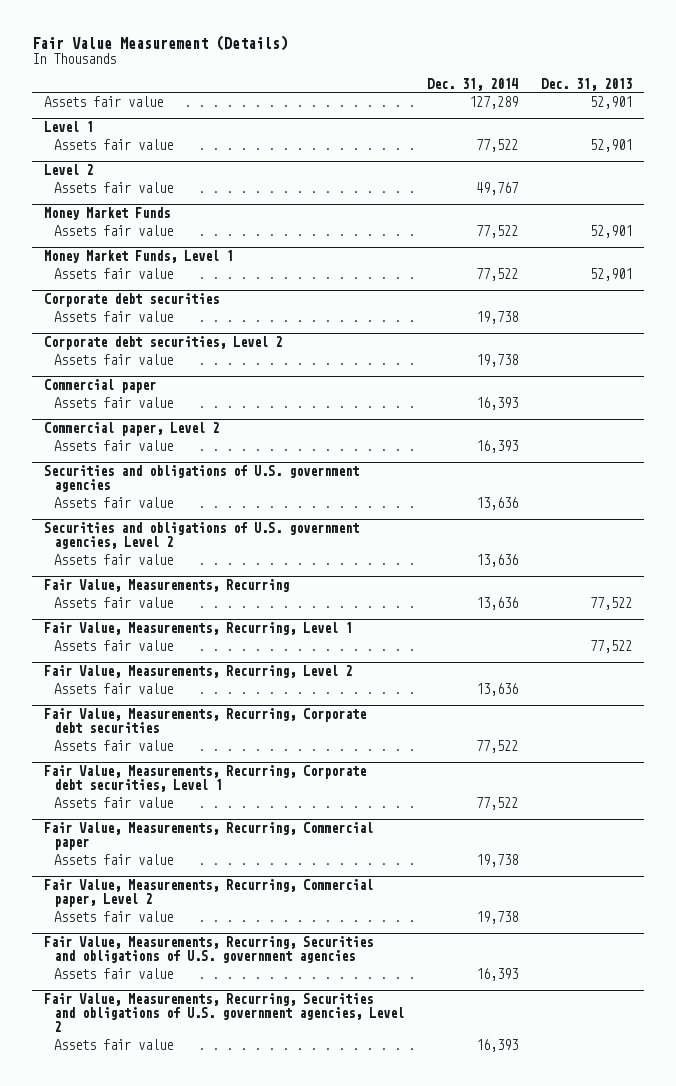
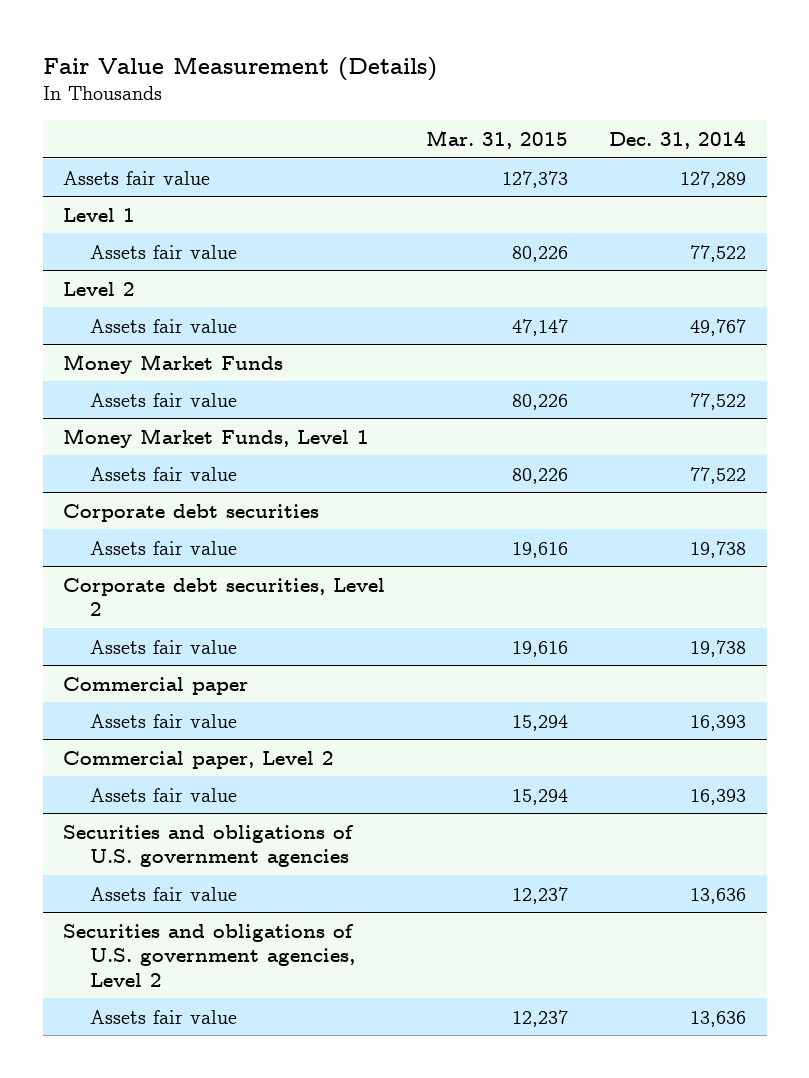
[541,77,633,91] Dec. 31, 2013 -> none
none -> [426,129,569,149] Mar. 31, 2015
[44,578,290,592] Fair Value, Measurements, Recurring -> none
[53,596,173,608] Assets fair value -> none
[44,621,353,635] Fair Value, Measurements, Recurring, Level 1 -> none
[53,639,173,651] Assets fair value -> none
[44,664,353,678] Fair Value, Measurements, Recurring, Level 2 -> none
[53,682,173,694] Assets fair value -> none
[44,707,367,733] Fair Value, Measurements, Recurring, Corporate debt securities -> none
[53,739,173,751] Assets fair value -> none
[44,764,367,792] Fair Value, Measurements, Recurring, Corporate debt securities, Level 1 -> none
[53,796,173,808] Assets fair value -> none
[44,821,374,850] Fair Value, Measurements, Recurring, Commercial paper -> none
[53,853,173,865] Assets fair value -> none
[44,878,374,907] Fair Value, Measurements, Recurring, Commercial paper, Level 2 -> none
[53,910,173,922] Assets fair value -> none
[44,935,374,963] Fair Value, Measurements, Recurring, Securities and obligations of U.S. government agencies -> none
[53,967,173,979] Assets fair value -> none
[44,992,404,1032] Fair Value, Measurements, Recurring, Securities and obligations of U.S. government agencies, Level 2 -> none
[53,1038,173,1050] Assets fair value -> none

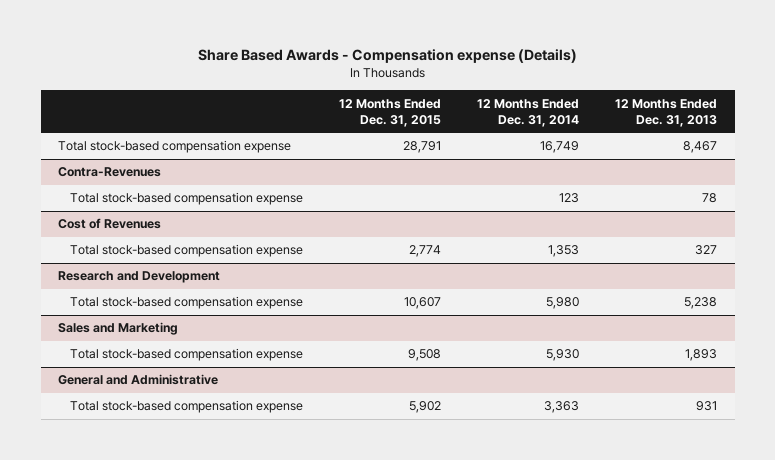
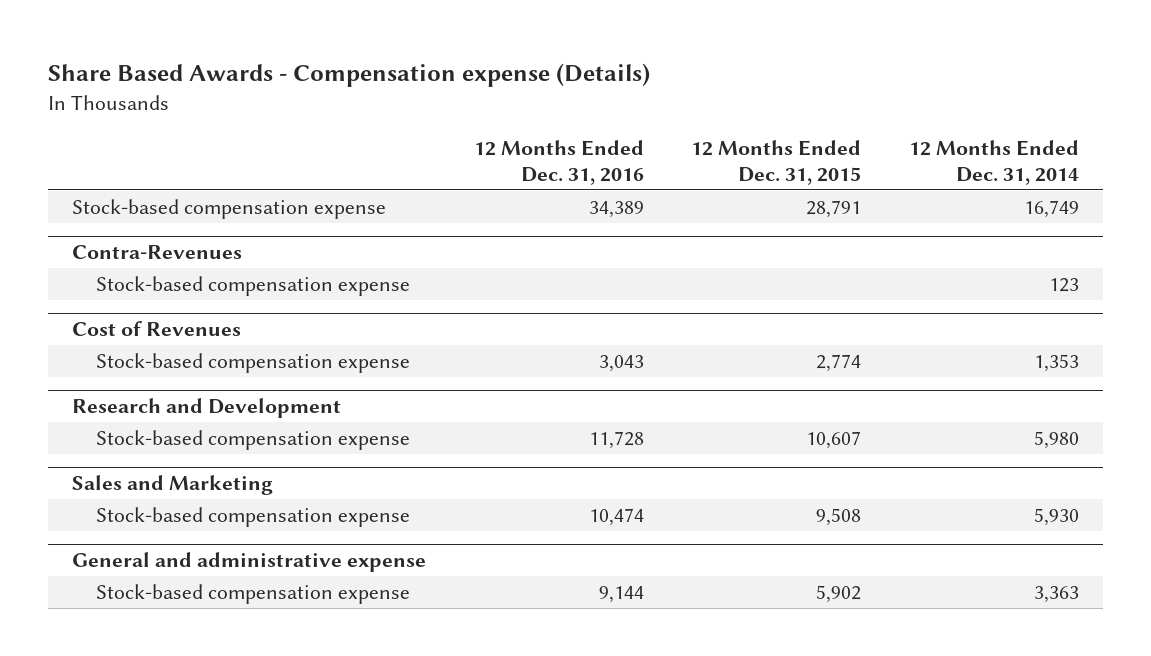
[614,98,717,127] 12 Months Ended Dec. 31, 2013 -> none
none -> [473,139,644,185] 12 Months Ended Dec. 31, 2016
[58,140,292,154] Total stock-based compensation expense -> [72,198,387,219] Stock-based compensation expense
[69,192,303,206] Total stock-based compensation expense -> [95,275,410,296] Stock-based compensation expense
[69,244,303,258] Total stock-based compensation expense -> [95,352,410,373] Stock-based compensation expense
[69,296,303,310] Total stock-based compensation expense -> [95,429,410,450] Stock-based compensation expense
[69,348,303,362] Total stock-based compensation expense -> [95,506,410,527] Stock-based compensation expense
[58,374,219,386] General and Administrative -> [72,552,427,573] General and administrative expense
[69,400,303,414] Total stock-based compensation expense -> [95,583,410,604] Stock-based compensation expense

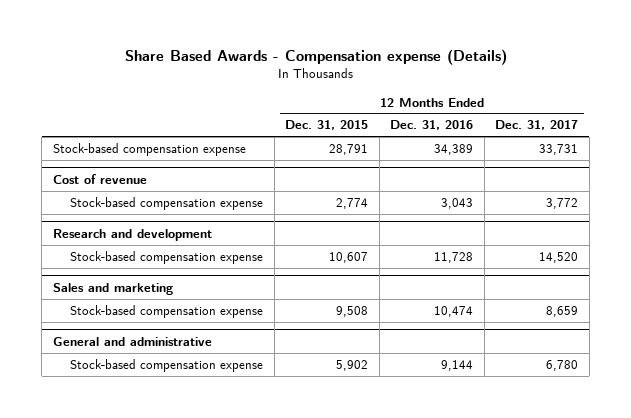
[909,139,1080,185] 12 Months Ended Dec. 31, 2014 -> none
none -> [495,120,579,131] Dec. 31, 2017
[72,245,243,260] Contra-Revenues -> none
[95,275,410,296] Stock-based compensation expense -> none
[72,321,242,337] Cost of Revenues -> [52,173,147,184] Cost of revenue
[72,398,342,419] Research and Development -> [52,228,212,241] Research and development
[72,475,274,496] Sales and Marketing -> [52,282,173,295] Sales and marketing
[72,552,427,573] General and administrative expense -> [52,336,212,346] General and administrative

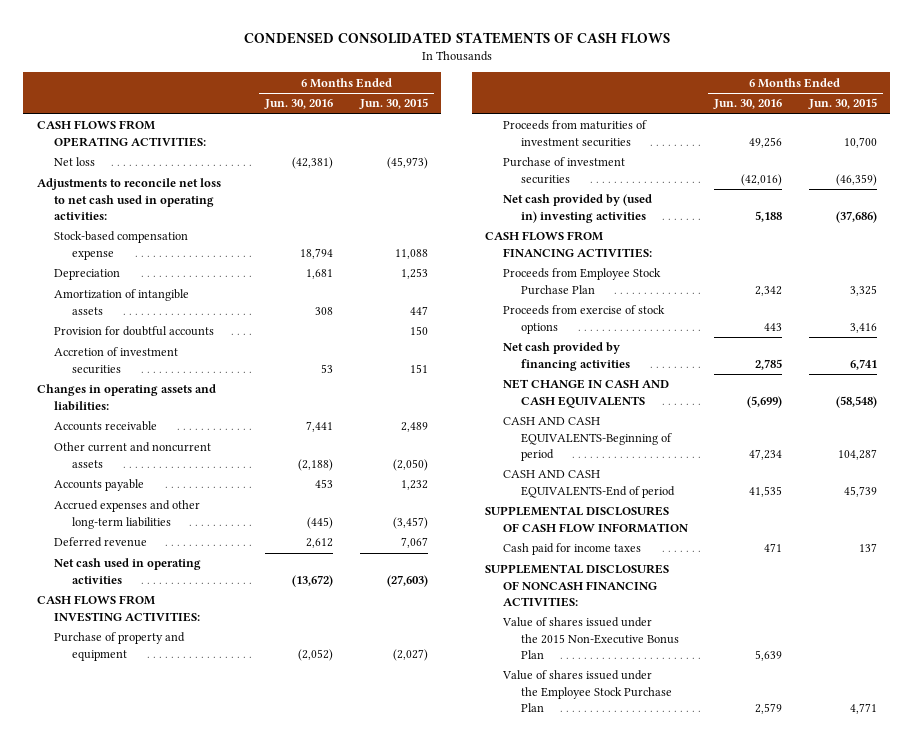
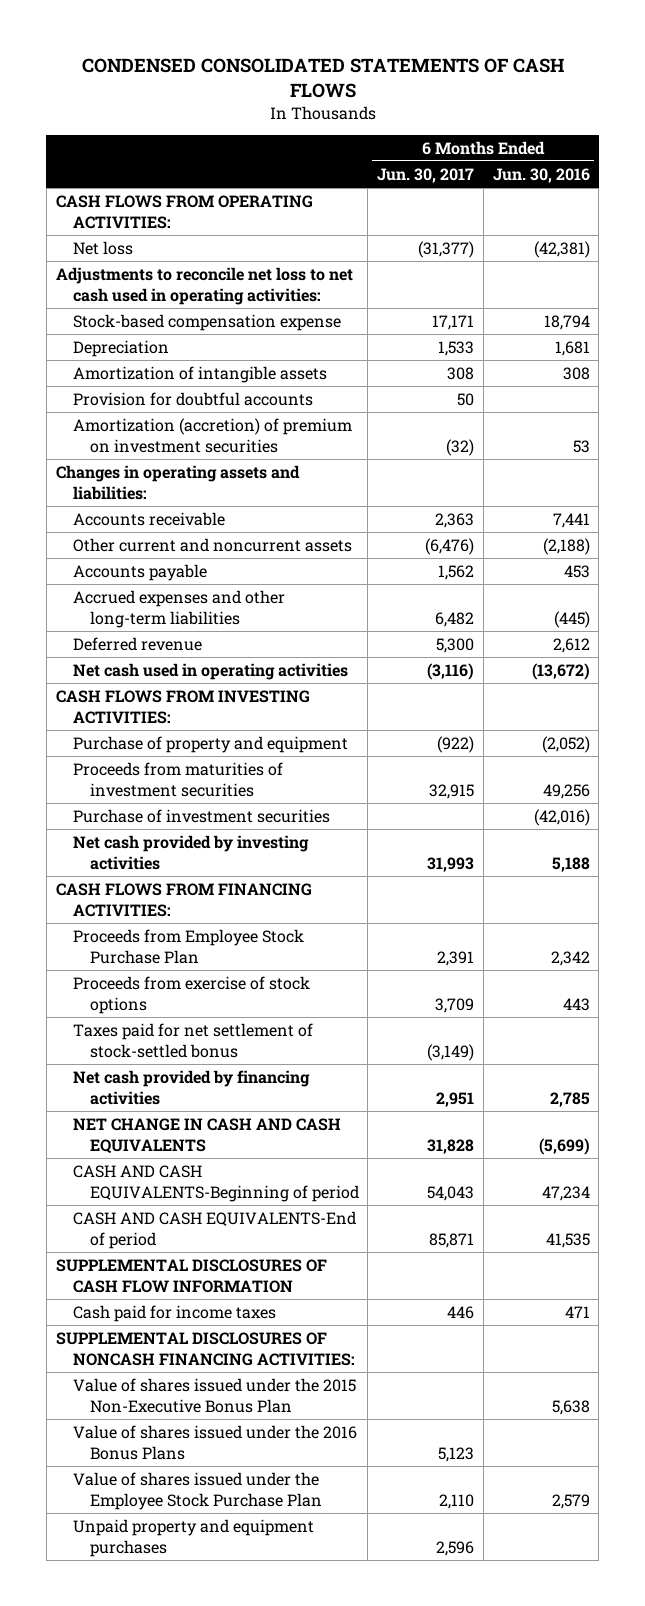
[358,98,428,110] Jun. 30, 2015 -> none
none -> [377,167,475,183] Jun. 30, 2017
[54,347,179,374] Accretion of investment securities -> [72,417,352,453] Amortization (accretion) of premium on investment securities
[502,194,652,223] Net cash provided by (used in) investing activities -> [72,834,309,870] Net cash provided by investing activities
none -> [72,1022,313,1058] Taxes paid for net settlement of stock-settled bonus
[755,649,783,661] 5,639 -> [551,1399,590,1415] 5,638
none -> [72,1424,357,1460] Value of shares issued under the 2016 Bonus Plans
none -> [72,1518,314,1557] Unpaid property and equipment purchases

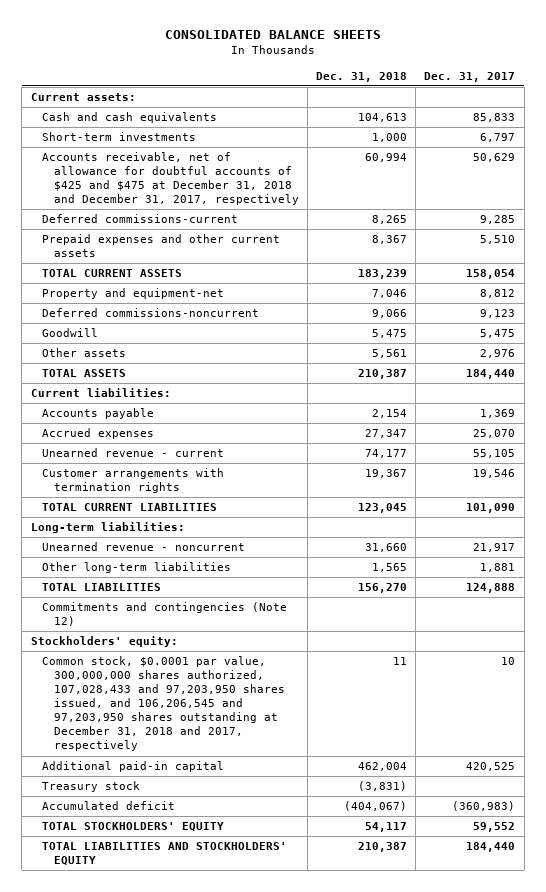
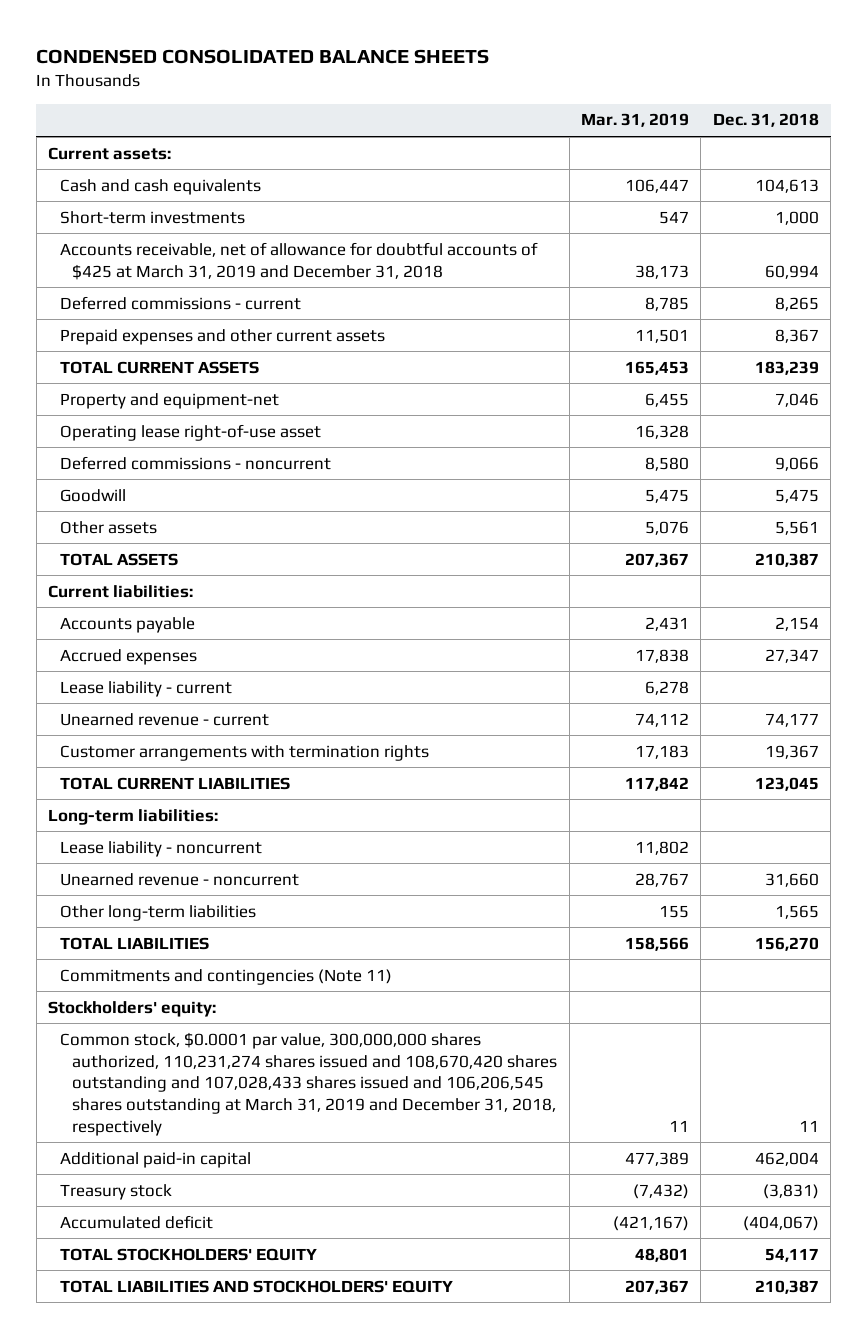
[165,30,382,40] CONSOLIDATED BALANCE SHEETS -> [36,49,490,65] CONDENSED CONSOLIDATED BALANCE SHEETS
[424,71,516,82] Dec. 31, 2017 -> none
none -> [581,113,690,128] Mar. 31, 2019
[42,152,300,206] Accounts receivable, net of allowance for doubtful accounts of $425 and $475 at December 31, 2018 and December 31, 2017, respectively -> [60,241,539,280] Accounts receivable, net of allowance for doubtful accounts of $425 at March 31, 2019 and December 31, 2018
[42,214,239,224] Deferred commissions-current -> [60,295,302,310] Deferred commissions - current
none -> [60,423,322,441] Operating lease right-of-use asset
[42,308,260,318] Deferred commissions-noncurrent -> [60,455,332,470] Deferred commissions - noncurrent
none -> [60,680,233,697] Lease liability - current
none -> [60,840,263,857] Lease liability - noncurrent
[42,602,288,627] Commitments and contingencies (Note 12) -> [60,968,393,985] Commitments and contingencies (Note 11)
[42,656,286,752] Common stock, $0.0001 par value, 300,000,000 shares authorized, 107,028,433 and 97,203,950 shares issued, and 106,206,545 and 97,203,950 shares outstanding at December 31, 2018 and 2017, respectively -> [60,1031,558,1136] Common stock, $0.0001 par value, 300,000,000 shares authorized, 110,231,274 shares issued and 108,670,420 shares outstanding and 107,028,433 shares issued and 106,206,545 shares outstanding at March 31, 2019 and December 31, 2018, respectively

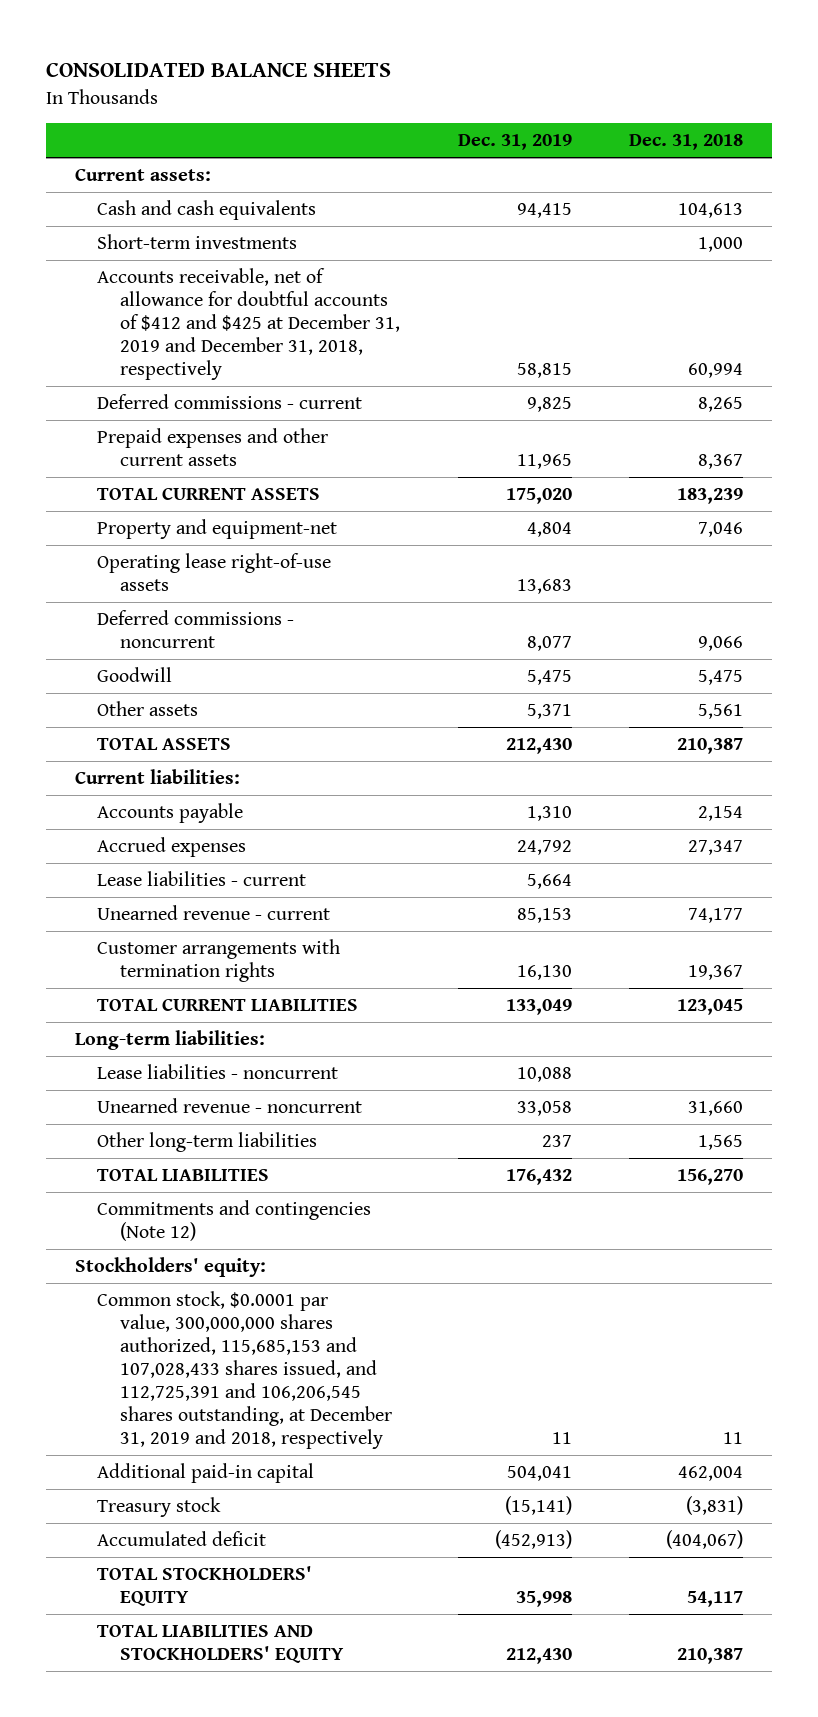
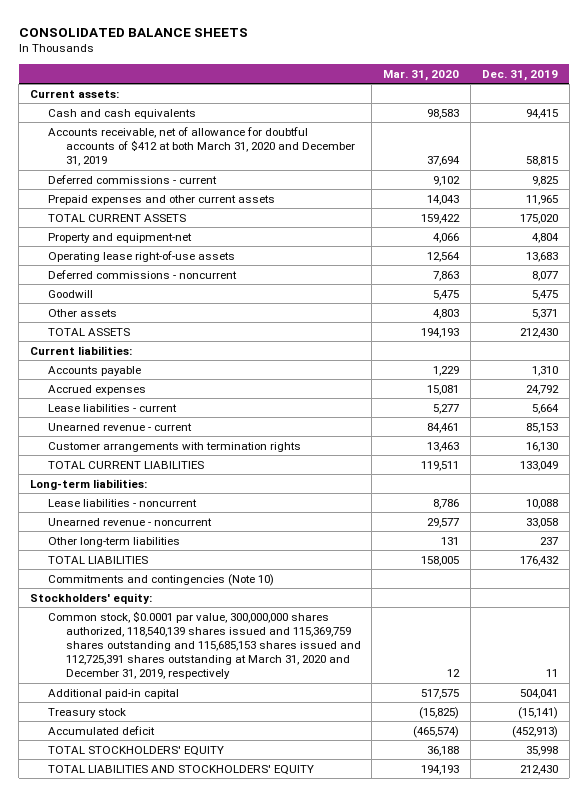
[629,134,744,151] Dec. 31, 2018 -> none
none -> [383,69,460,81] Mar. 31, 2020
[97,233,298,249] Short-term investments -> none
[97,267,400,380] Accounts receivable, net of allowance for doubtful accounts of $412 and $425 at December 31, 2019 and December 31, 2018, respectively -> [47,126,355,167] Accounts receivable, net of allowance for doubtful accounts of $412 at both March 31, 2020 and December 31, 2019
[97,1199,372,1241] Commitments and contingencies (Note 12) -> [47,573,274,586] Commitments and contingencies (Note 10)
[97,1290,392,1450] Common stock, $0.0001 par value, 300,000,000 shares authorized, 115,685,153 and 107,028,433 shares issued, and 112,725,391 and 106,206,545 shares outstanding, at December 31, 2019 and 2018, respectively -> [47,610,361,680] Common stock, $0.0001 par value, 300,000,000 shares authorized, 118,540,139 shares issued and 115,369,759 shares outstanding and 115,685,153 shares issued and 112,725,391 shares outstanding at March 31, 2020 and December 31, 2019, respectively

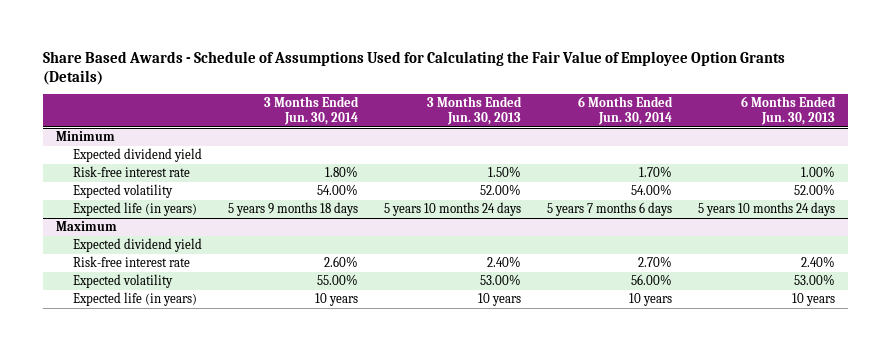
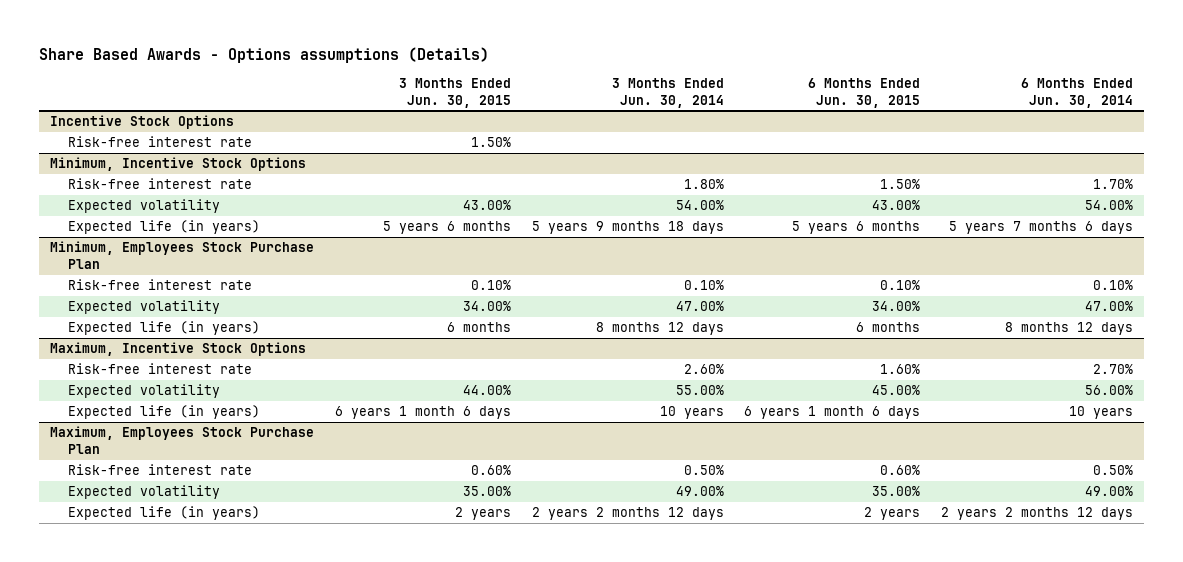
[43,50,786,85] Share Based Awards - Schedule of Assumptions Used for Calculating the Fair Value of Employee Option Grants (Details) -> [39,46,490,63] Share Based Awards - Options assumptions (Details)
[426,96,522,125] 3 Months Ended Jun. 30, 2013 -> none
[740,96,836,125] 6 Months Ended Jun. 30, 2013 -> none
none -> [398,77,511,108] 3 Months Ended Jun. 30, 2015
none -> [808,77,921,108] 6 Months Ended Jun. 30, 2015
[56,131,116,142] Minimum -> none
[72,148,202,163] Expected dividend yield -> none
none -> [49,115,234,130] Incentive Stock Options
none -> [67,136,252,148] Risk-free interest rate
none -> [49,157,306,172] Minimum, Incentive Stock Options
[56,221,118,232] Maximum -> none
[72,238,202,253] Expected dividend yield -> none
none -> [49,241,314,269] Minimum, Employees Stock Purchase Plan
none -> [67,279,252,291] Risk-free interest rate
none -> [67,300,220,315] Expected volatility
none -> [67,321,260,336] Expected life (in years)
none -> [49,342,306,357] Maximum, Incentive Stock Options
none -> [49,426,314,454] Maximum, Employees Stock Purchase Plan
none -> [67,464,252,476] Risk-free interest rate
none -> [67,485,220,500] Expected volatility
none -> [67,506,260,521] Expected life (in years)

